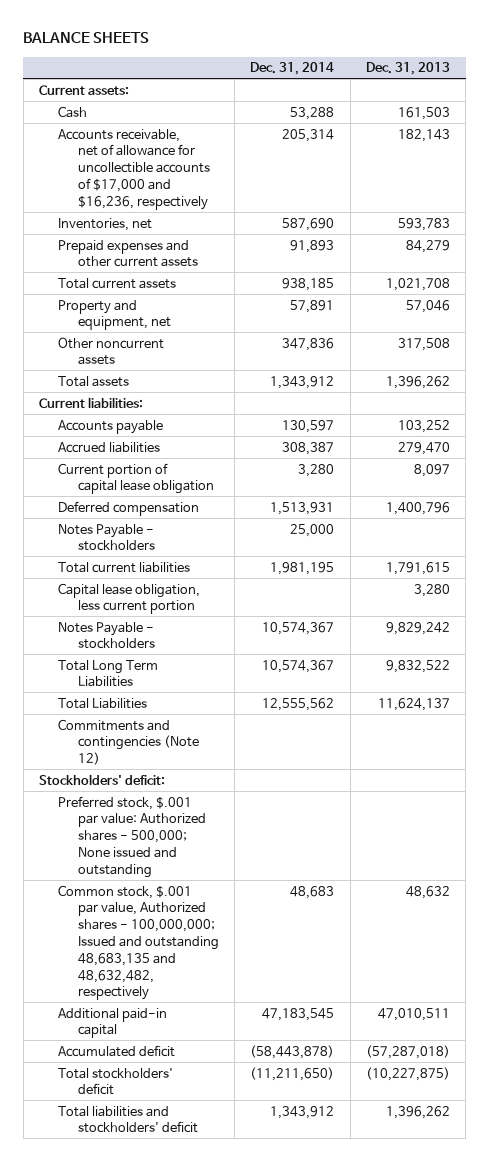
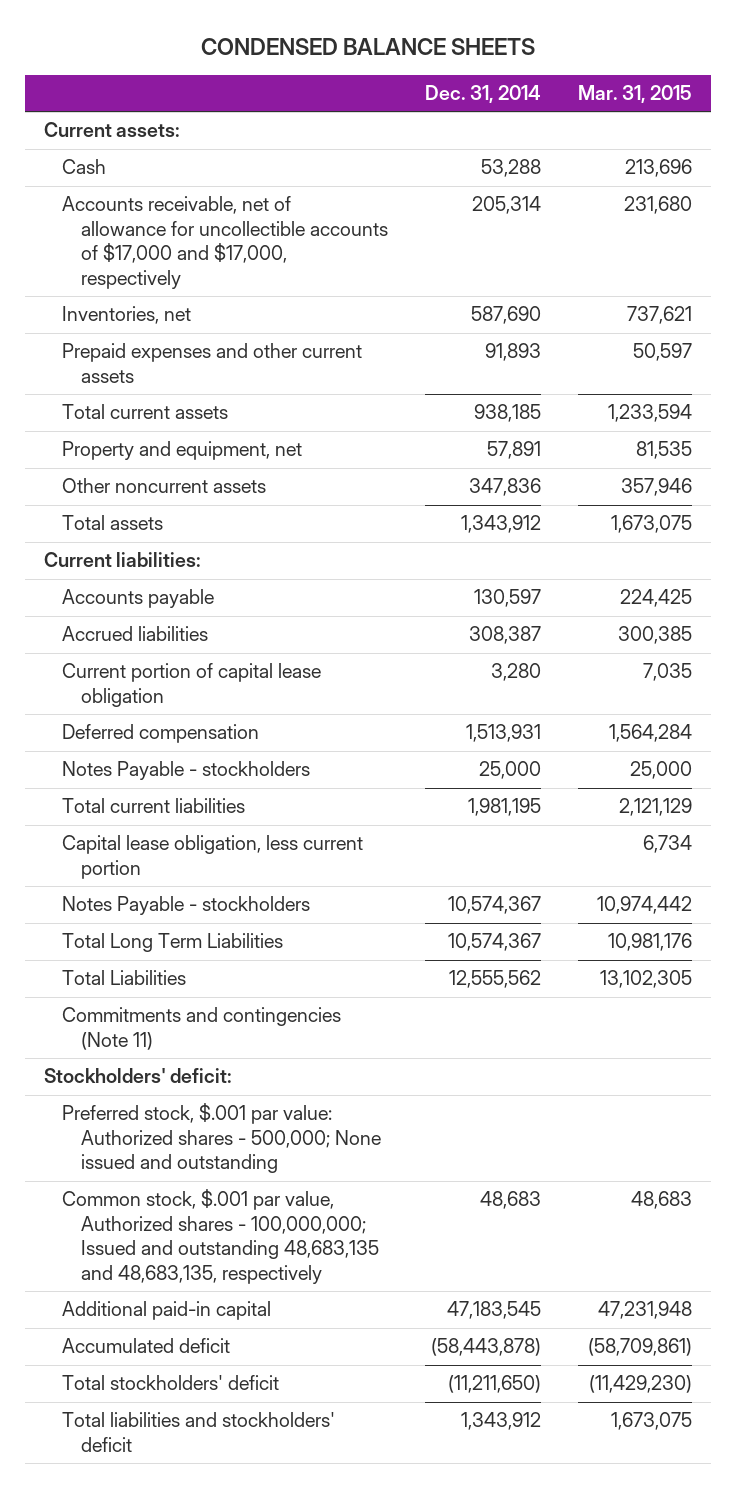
[23,32,150,44] BALANCE SHEETS -> [200,38,535,56] CONDENSED BALANCE SHEETS
[365,62,450,76] Dec. 31, 2013 -> none
none -> [578,84,693,103] Mar. 31, 2015
[58,128,210,210] Accounts receivable, net of allowance for uncollectible accounts of $17,000 and $16,236, respectively -> [62,196,388,289] Accounts receivable, net of allowance for uncollectible accounts of $17,000 and $17,000, respectively
[58,718,199,766] Commitments and contingencies (Note 12) -> [62,1007,342,1050] Commitments and contingencies (Note 11)
[58,884,219,1001] Common stock, $.001 par value, Authorized shares - 100,000,000; Issued and outstanding 48,683,135 and 48,632,482, respectively -> [62,1189,379,1284] Common stock, $.001 par value, Authorized shares - 100,000,000; Issued and outstanding 48,683,135 and 48,683,135, respectively

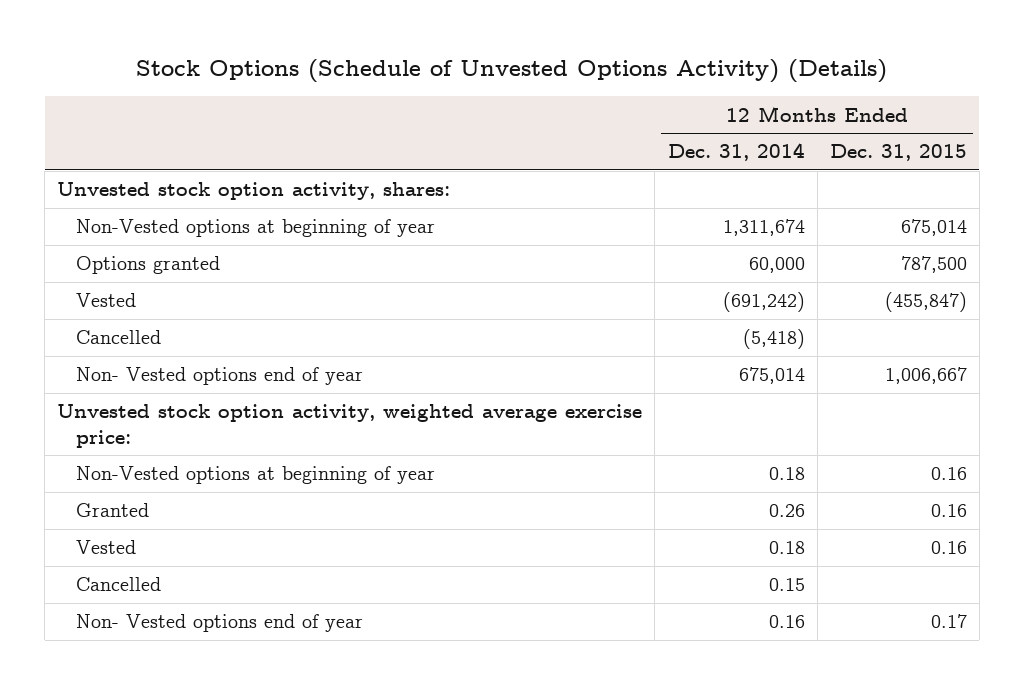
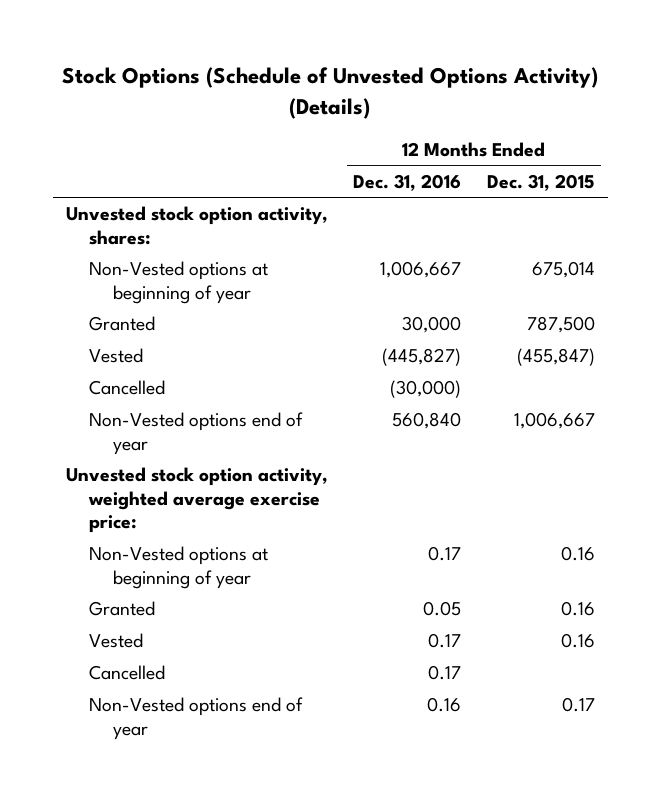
[667,143,805,162] Dec. 31, 2014 -> none
none -> [353,174,462,192] Dec. 31, 2016
[76,256,221,275] Options granted -> [89,316,156,332] Granted
[76,367,364,386] Non- Vested options end of year -> [89,412,304,455] Non-Vested options end of year
[76,614,364,633] Non- Vested options end of year -> [89,697,304,740] Non-Vested options end of year

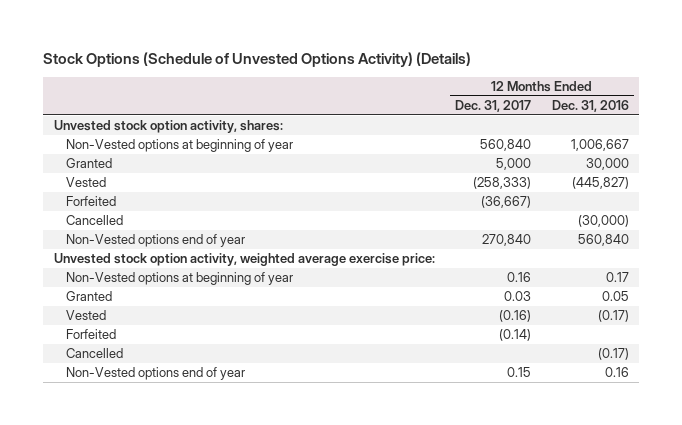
[486,174,595,192] Dec. 31, 2015 -> none
none -> [455,100,532,113] Dec. 31, 2017
none -> [65,196,116,207] Forfeited
[428,633,462,649] 0.17 -> [597,310,629,323] (0.17)
none -> [65,329,116,340] Forfeited
[428,665,462,681] 0.17 -> [597,348,629,361] (0.17)

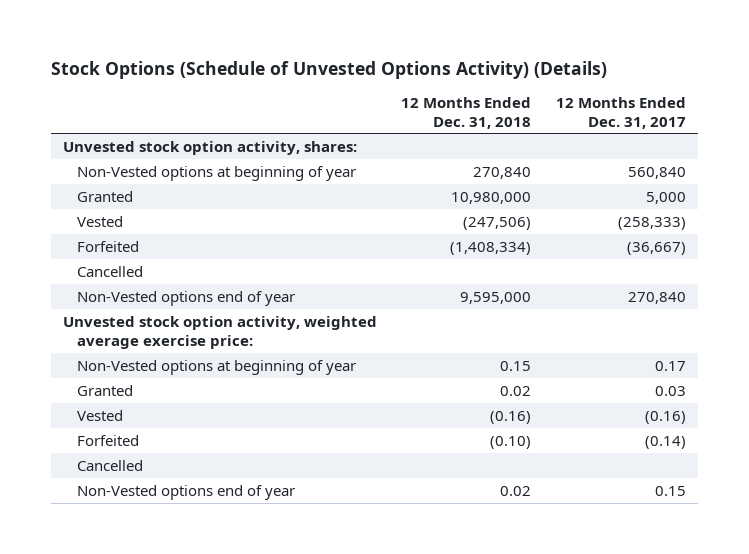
[551,100,629,113] Dec. 31, 2016 -> none
none -> [401,96,532,129] 12 Months Ended Dec. 31, 2018
[507,272,532,283] 0.16 -> [654,360,686,371] 0.17

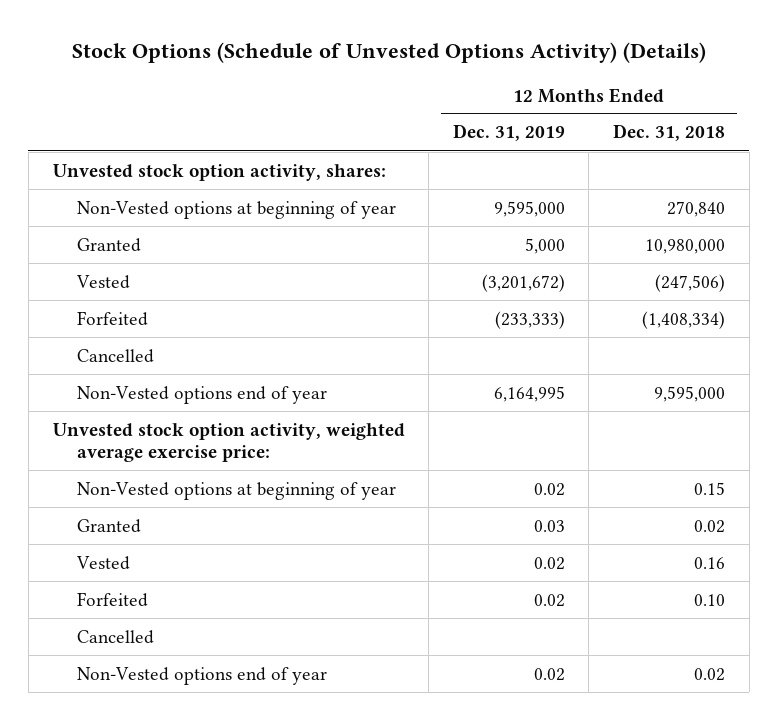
[555,96,686,129] 12 Months Ended Dec. 31, 2017 -> none
none -> [452,124,565,142] Dec. 31, 2019
[490,410,532,424] (0.16) -> [694,556,726,569] 0.16
[490,435,532,449] (0.10) -> [694,593,726,606] 0.10

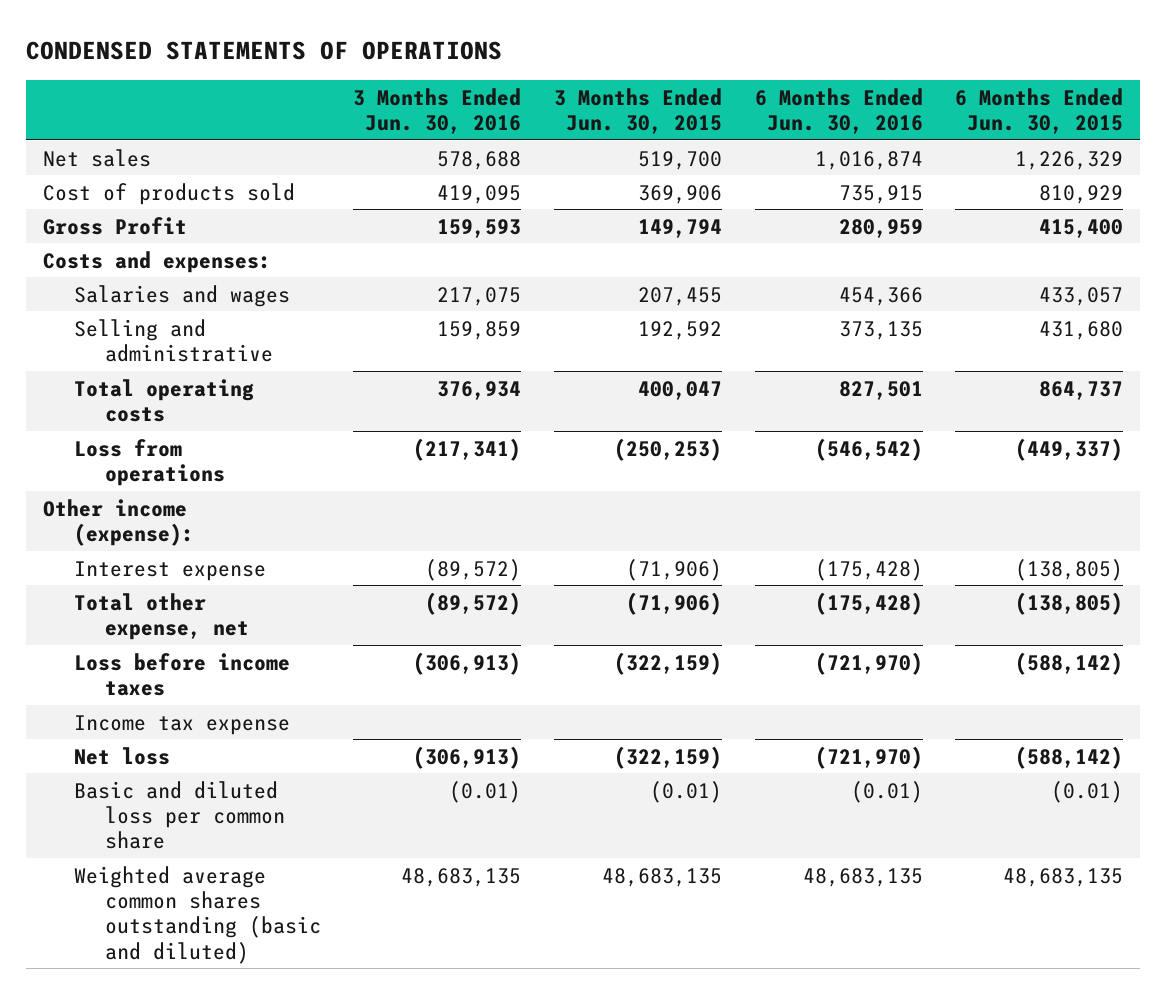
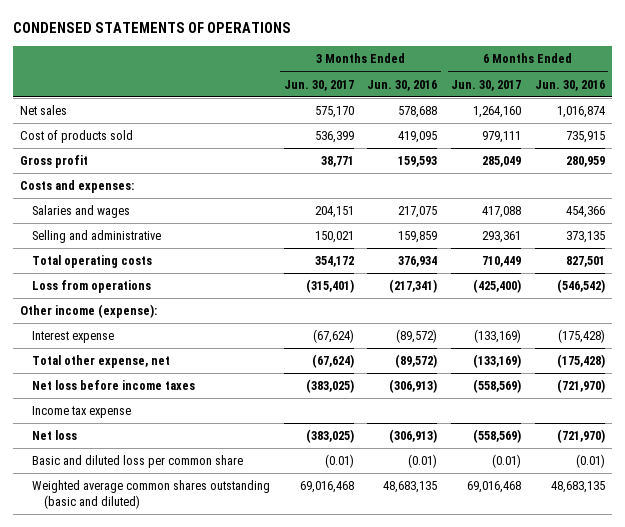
[554,87,723,135] 3 Months Ended Jun. 30, 2015 -> none
[955,87,1124,135] 6 Months Ended Jun. 30, 2015 -> none
none -> [283,79,354,91] Jun. 30, 2017
none -> [451,79,522,91] Jun. 30, 2017
[42,216,187,235] Gross Profit -> [20,155,89,169] Gross profit
[73,652,290,696] Loss before income taxes -> [31,380,195,391] Net loss before income taxes

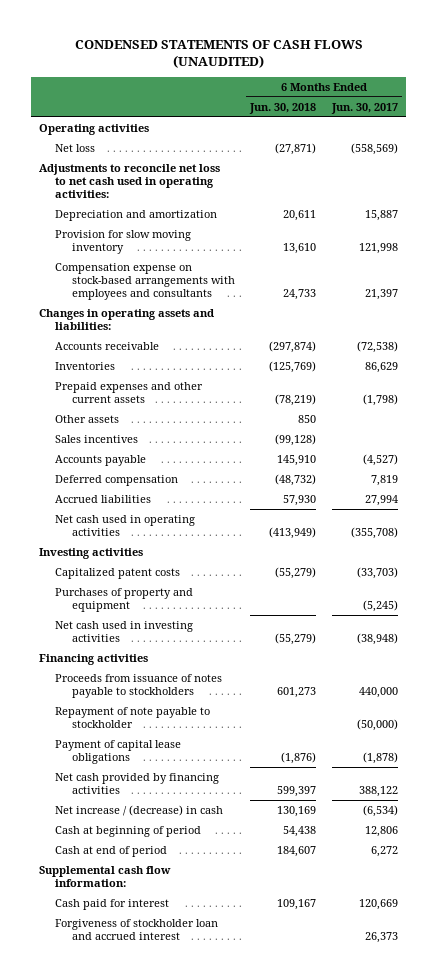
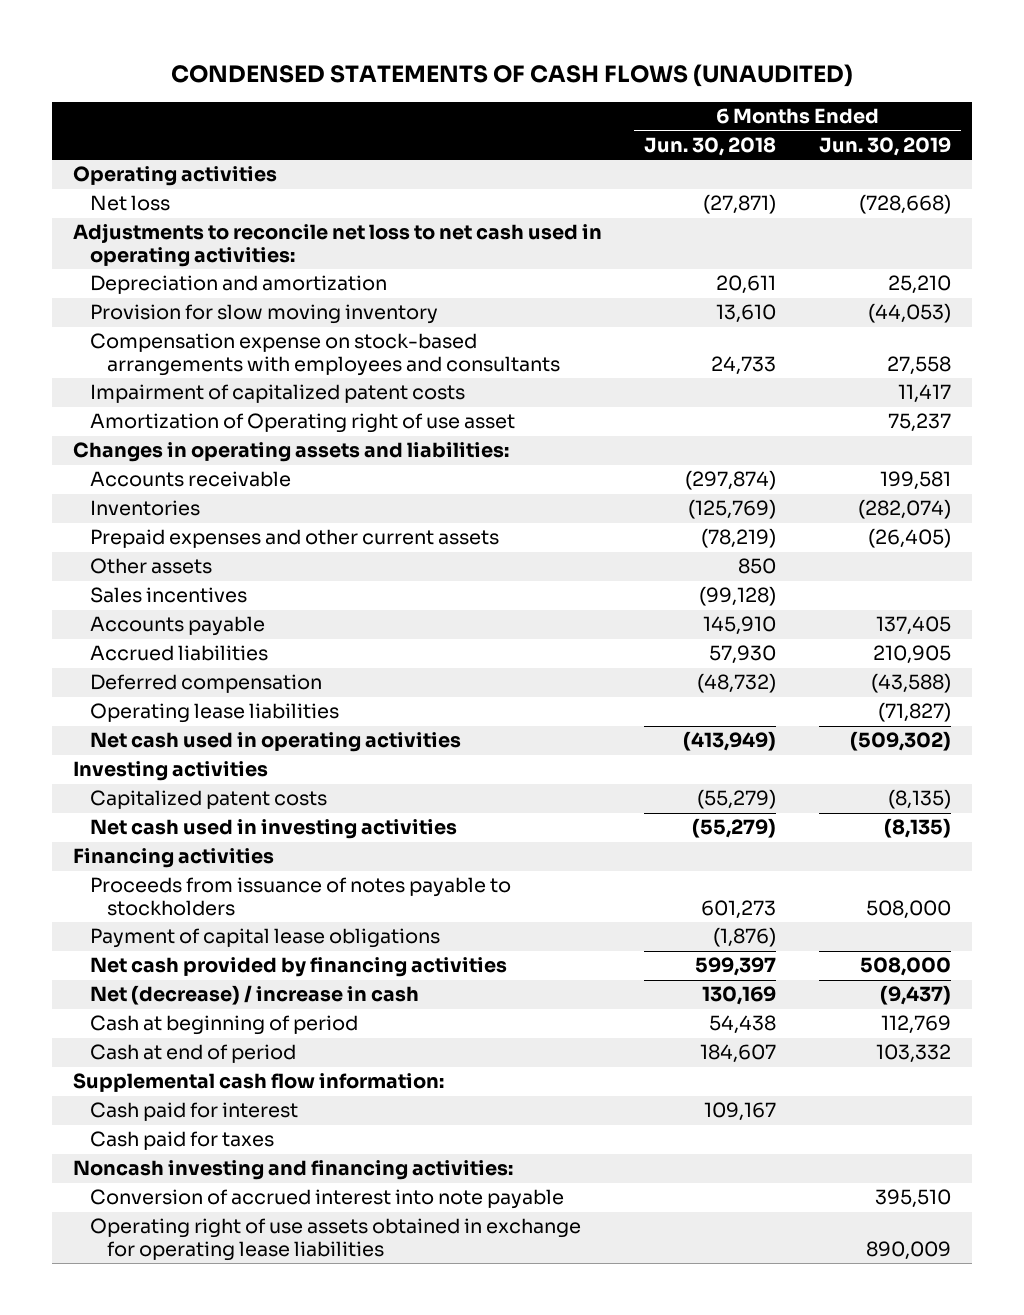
[330,102,398,114] Jun. 30, 2017 -> none
none -> [818,136,951,156] Jun. 30, 2019
none -> [90,384,466,404] Impairment of capitalized patent costs
none -> [90,413,516,434] Amortization of Operating right of use asset
[55,474,179,486] Deferred compensation -> [90,674,323,694] Deferred compensation
none -> [90,703,340,724] Operating lease liabilities
[55,587,194,612] Purchases of property and equipment -> none
[55,706,211,728] Repayment of note payable to stockholder -> none
[55,804,224,816] Net increase / (decrease) in cash -> [90,985,420,1006] Net (decrease) / increase in cash
[55,918,219,940] Forgiveness of stockholder loan and accrued interest -> none
none -> [90,1131,275,1151] Cash paid for taxes
none -> [73,1160,514,1181] Noncash investing and financing activities:
none -> [90,1189,565,1210] Conversion of accrued interest into note payable
none -> [90,1218,582,1261] Operating right of use assets obtained in exchange for operating lease liabilities

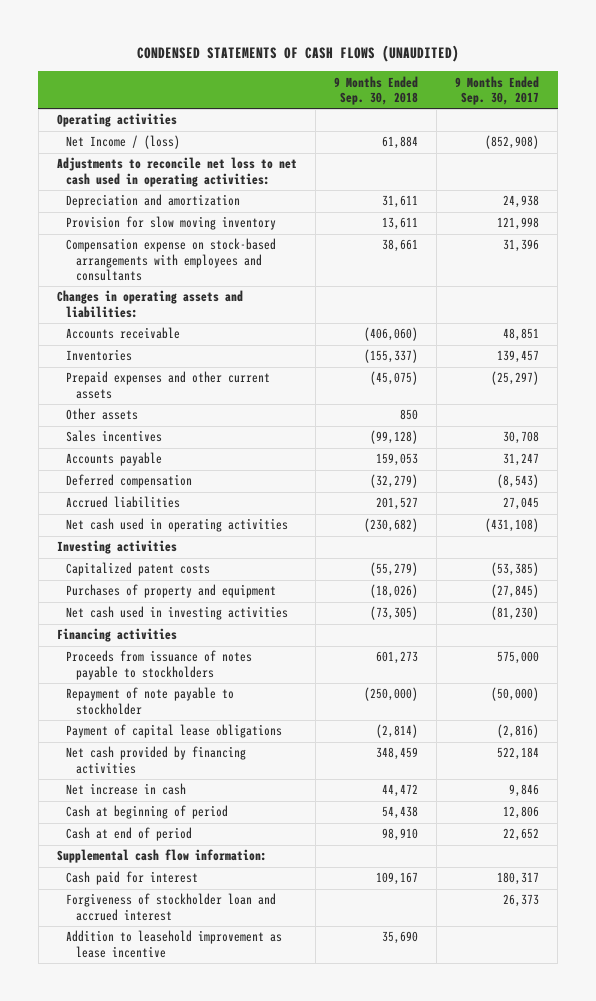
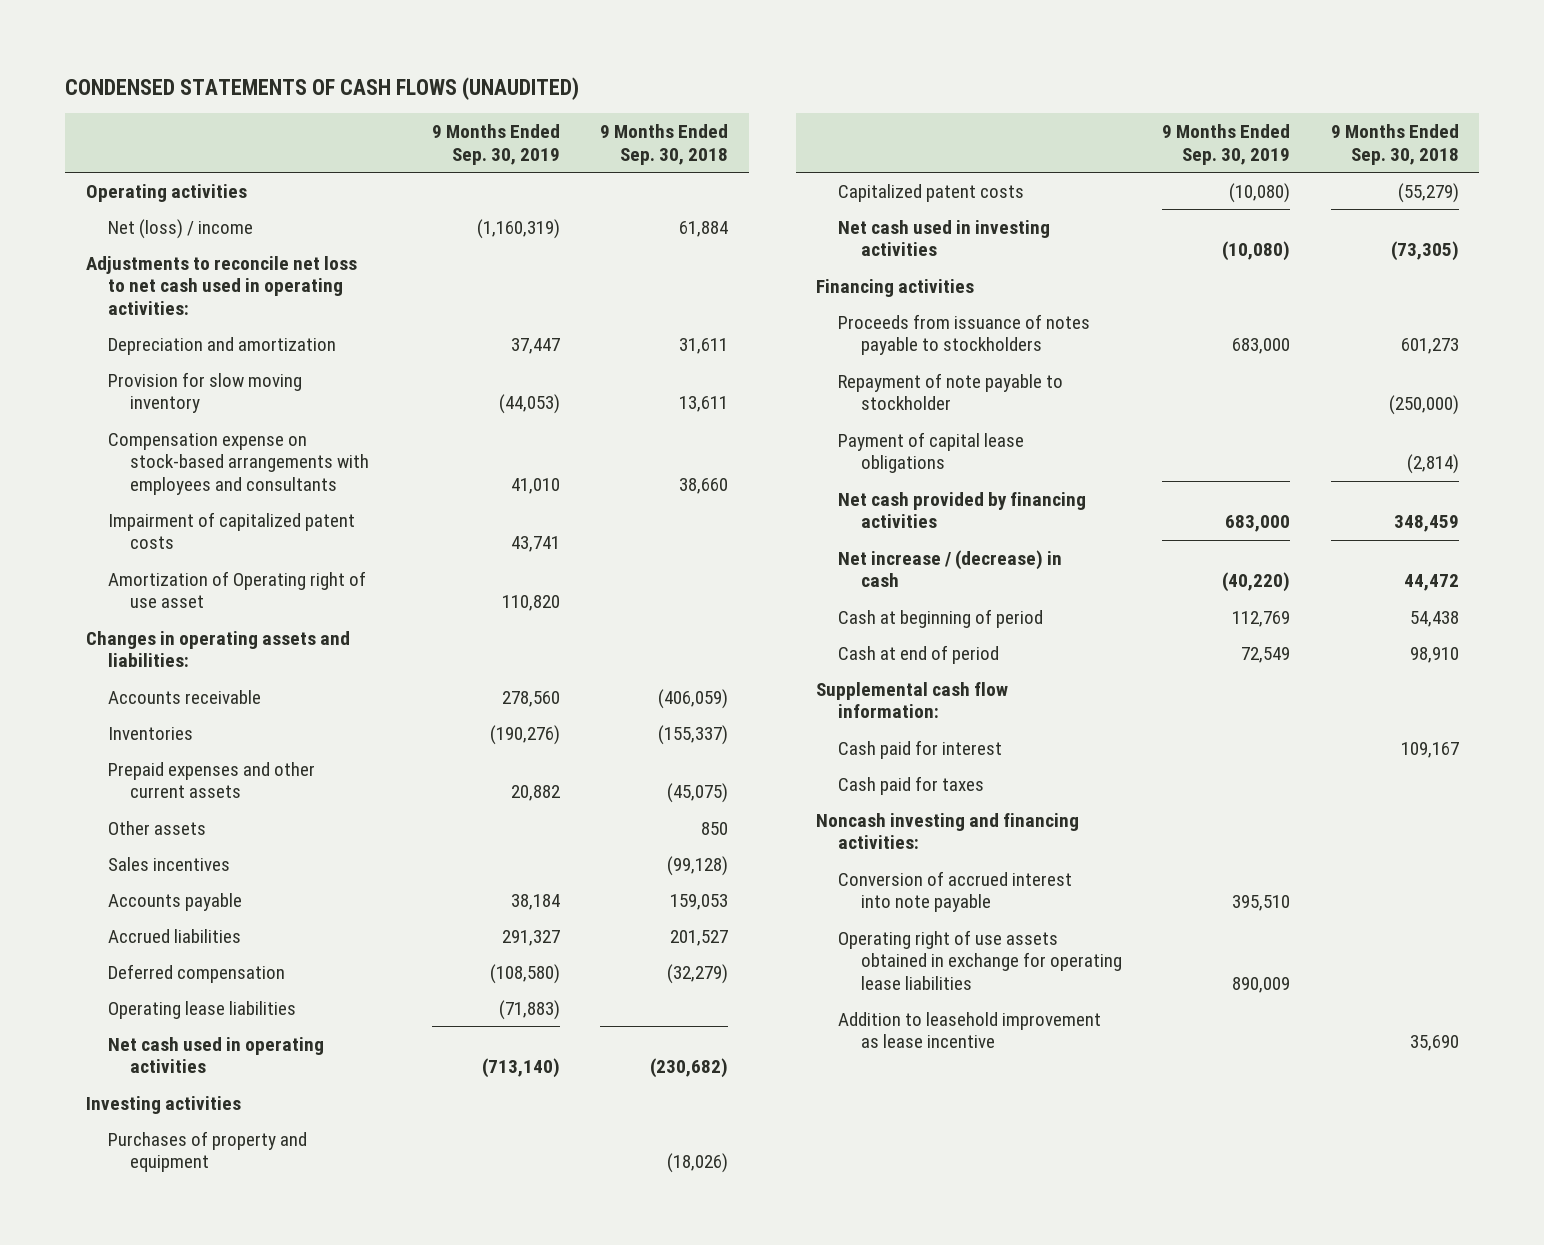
[455,75,540,106] 9 Months Ended Sep. 30, 2017 -> none
none -> [431,124,560,165] 9 Months Ended Sep. 30, 2019
[66,135,181,150] Net Income / (loss) -> [107,218,253,239] Net (loss) / income
[382,239,419,253] 38,661 -> [679,477,729,494] 38,660
none -> [107,511,355,550] Impairment of capitalized patent costs
none -> [107,570,366,609] Amortization of Operating right of use asset
[364,327,419,342] (406,060) -> [658,688,729,709] (406,059)
[66,474,193,489] Deferred compensation -> [107,963,285,983] Deferred compensation
none -> [107,1000,296,1019] Operating lease liabilities
[66,562,211,577] Capitalized patent costs -> [838,183,1025,202] Capitalized patent costs
[66,783,187,796] Net increase in cash -> [838,549,1063,588] Net increase / (decrease) in cash
[66,893,277,921] Forgiveness of stockholder loan and accrued interest -> none
none -> [838,775,985,795] Cash paid for taxes
none -> [815,812,1079,850] Noncash investing and financing activities:
none -> [838,870,1073,913] Conversion of accrued interest into note payable
none -> [838,929,1122,990] Operating right of use assets obtained in exchange for operating lease liabilities

